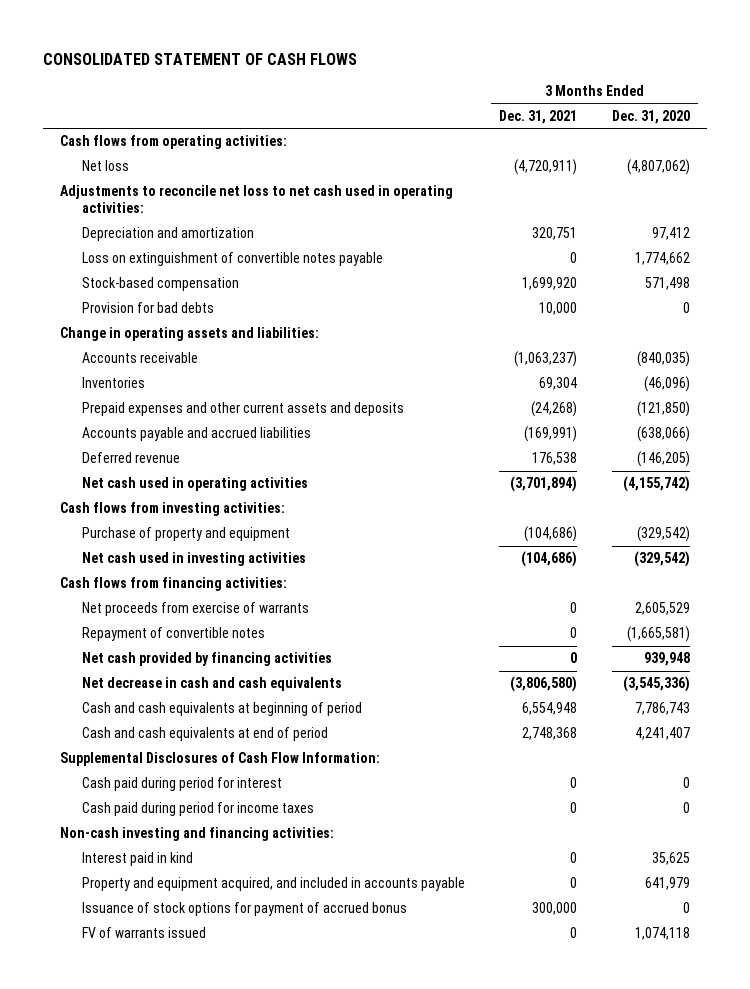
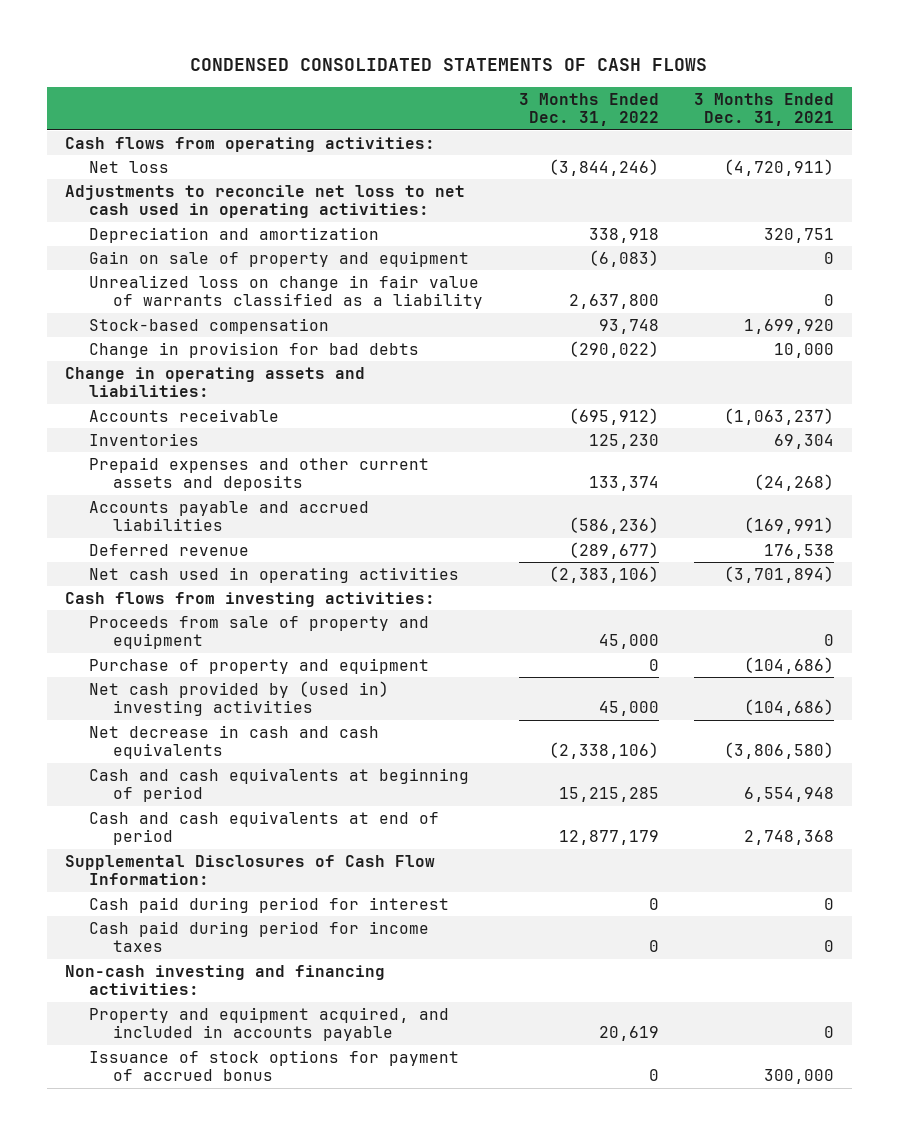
[42,52,357,65] CONSOLIDATED STATEMENT OF CASH FLOWS -> [190,58,708,72] CONDENSED CONSOLIDATED STATEMENTS OF CASH FLOWS
[611,109,690,124] Dec. 31, 2020 -> none
none -> [518,92,659,127] 3 Months Ended Dec. 31, 2022
[81,252,383,267] Loss on extinguishment of convertible notes payable -> none
none -> [88,250,469,267] Gain on sale of property and equipment
none -> [88,274,484,310] Unrealized loss on change in fair value of warrants classified as a liability
[81,302,214,314] Provision for bad debts -> [88,341,419,358] Change in provision for bad debts
none -> [88,615,429,650] Proceeds from sale of property and equipment
[60,577,288,592] Cash flows from financing activities: -> none
[81,602,309,617] Net proceeds from exercise of warrants -> none
[81,627,265,642] Repayment of convertible notes -> none
[81,652,332,667] Net cash provided by financing activities -> none
[81,552,306,567] Net cash used in investing activities -> [88,680,389,717] Net cash provided by (used in) investing activities
[81,852,193,867] Interest paid in kind -> none
[81,927,206,939] FV of warrants issued -> none

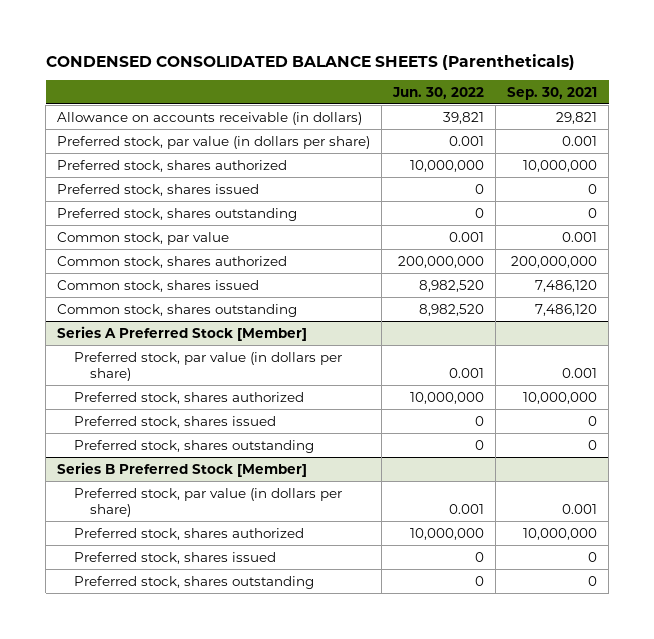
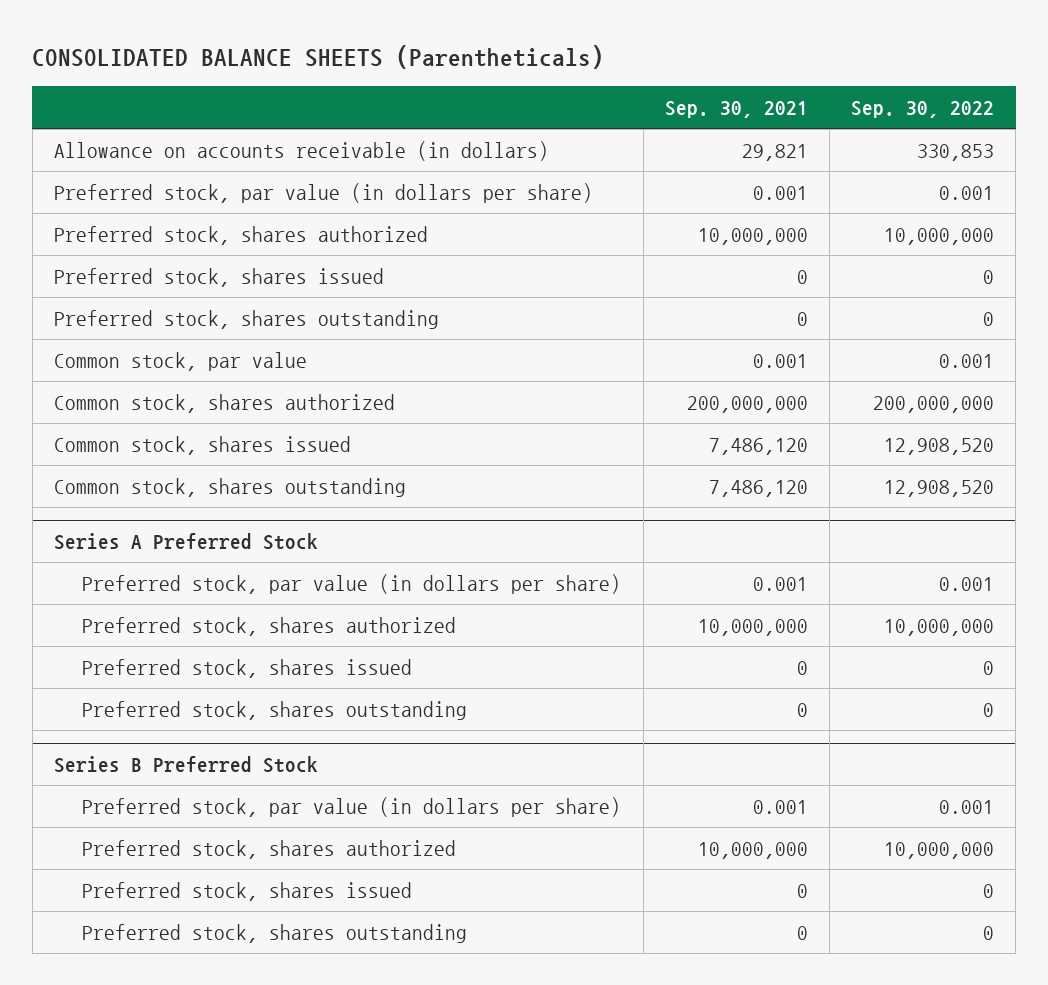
[45,53,575,70] CONDENSED CONSOLIDATED BALANCE SHEETS (Parentheticals) -> [32,45,605,70] CONSOLIDATED BALANCE SHEETS (Parentheticals)
[392,86,485,99] Jun. 30, 2022 -> none
none -> [851,101,995,119] Sep. 30, 2022
[57,325,308,341] Series A Preferred Stock [Member] -> [54,533,319,551] Series A Preferred Stock
[57,461,308,477] Series B Preferred Stock [Member] -> [54,756,319,774] Series B Preferred Stock

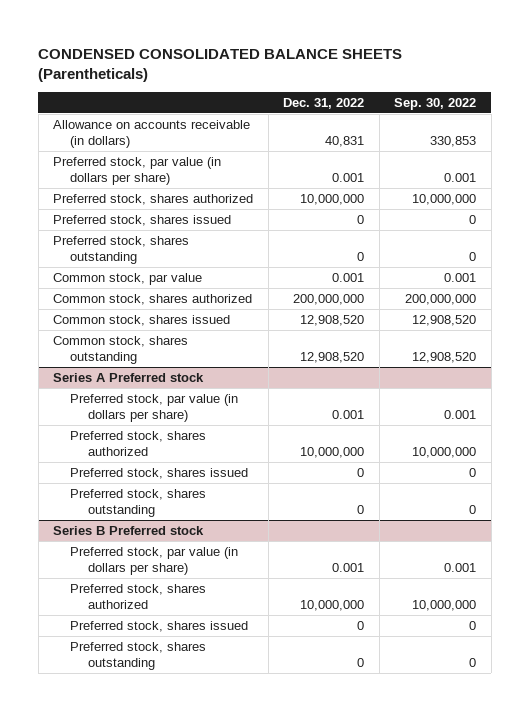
[32,45,605,70] CONSOLIDATED BALANCE SHEETS (Parentheticals) -> [38,48,403,83] CONDENSED CONSOLIDATED BALANCE SHEETS (Parentheticals)
[664,101,808,119] Sep. 30, 2021 -> none
none -> [283,98,365,110] Dec. 31, 2022
[54,533,319,551] Series A Preferred Stock -> [53,372,205,382] Series A Preferred stock
[54,756,319,774] Series B Preferred Stock -> [53,525,205,535] Series B Preferred stock

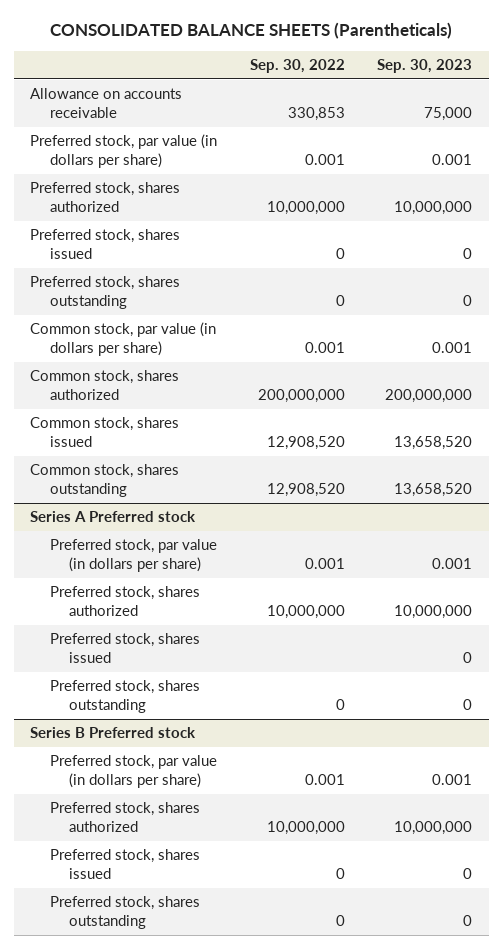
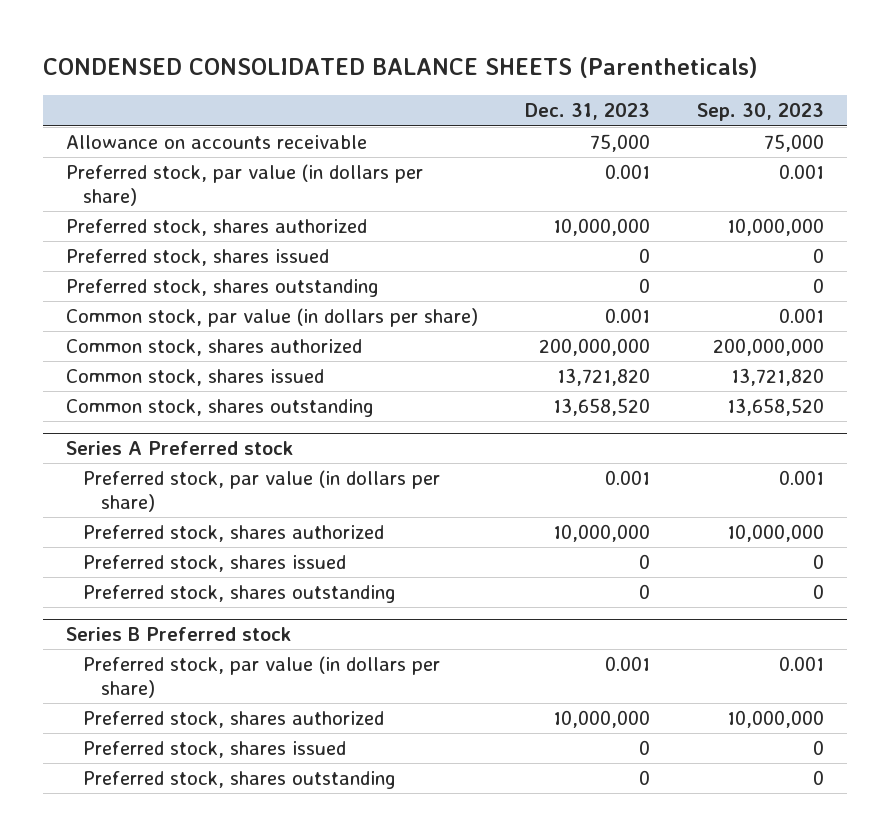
[50,22,453,40] CONSOLIDATED BALANCE SHEETS (Parentheticals) -> [42,56,758,78] CONDENSED CONSOLIDATED BALANCE SHEETS (Parentheticals)
[249,58,345,73] Sep. 30, 2022 -> none
none -> [524,103,650,121] Dec. 31, 2023
[394,435,473,450] 13,658,520 -> [730,368,824,387] 13,721,820

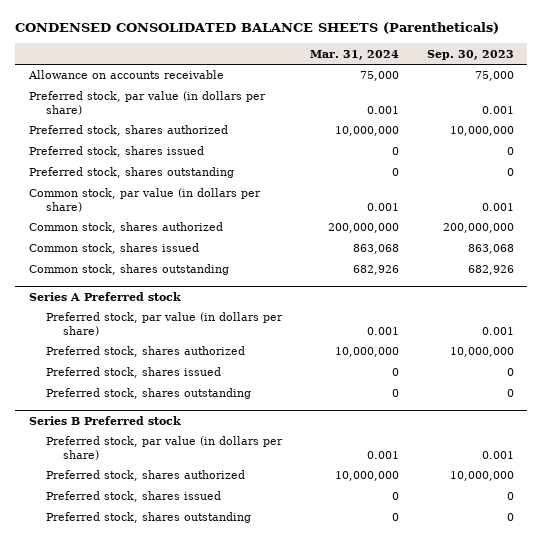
[524,103,650,121] Dec. 31, 2023 -> none
none -> [309,49,399,60] Mar. 31, 2024
[730,368,824,387] 13,721,820 -> [467,244,514,255] 863,068
[726,398,824,417] 13,658,520 -> [467,265,514,276] 682,926

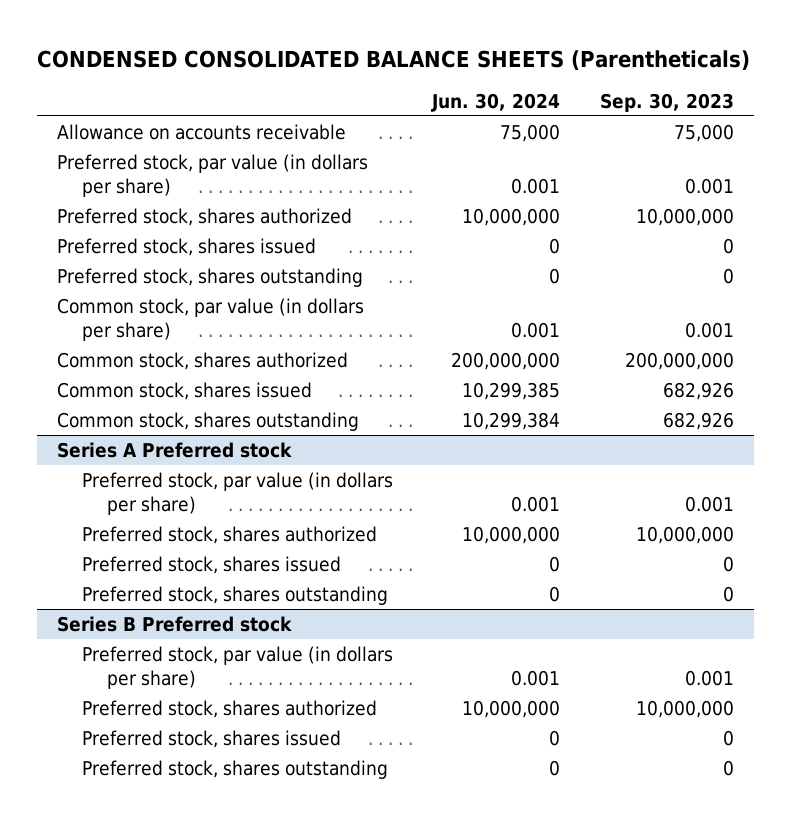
[309,49,399,60] Mar. 31, 2024 -> none
none -> [431,92,561,112] Jun. 30, 2024
[467,244,514,255] 863,068 -> [662,381,734,400] 682,926

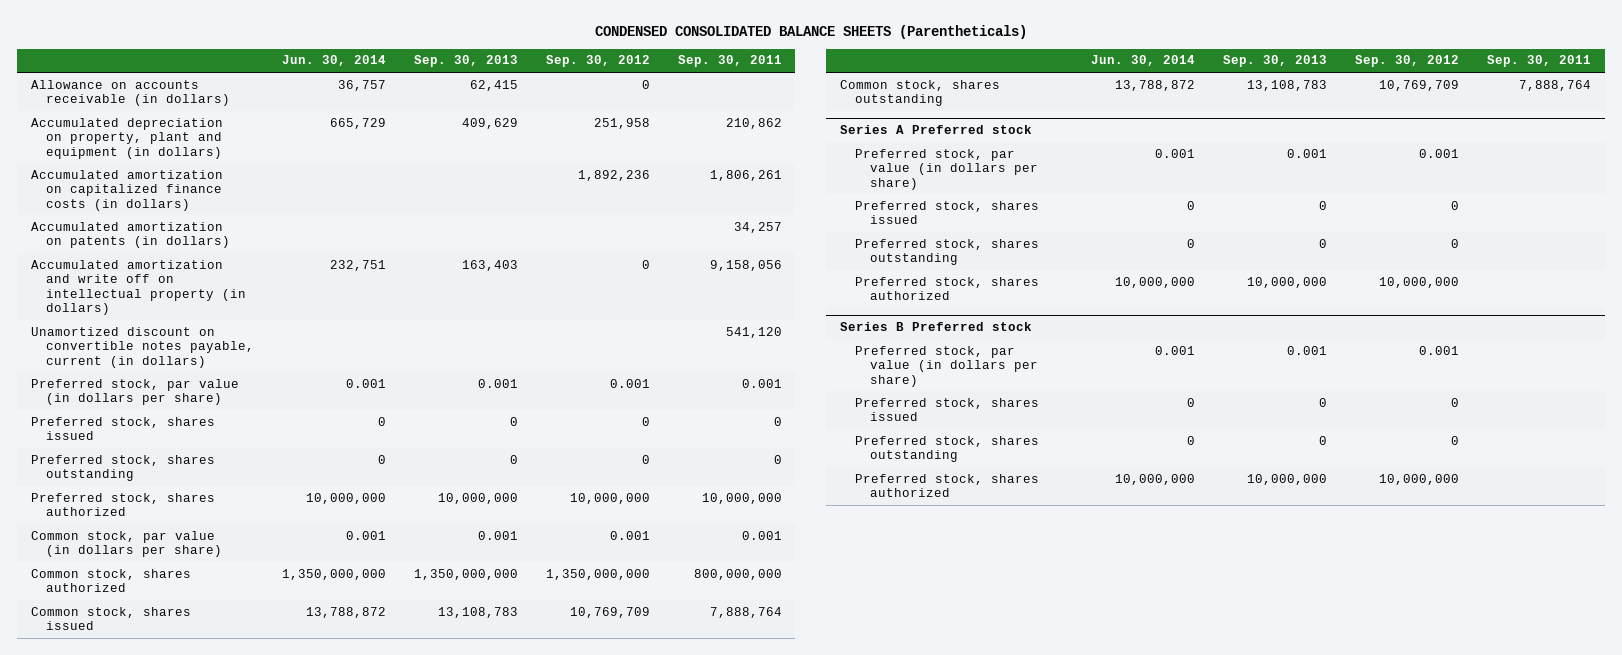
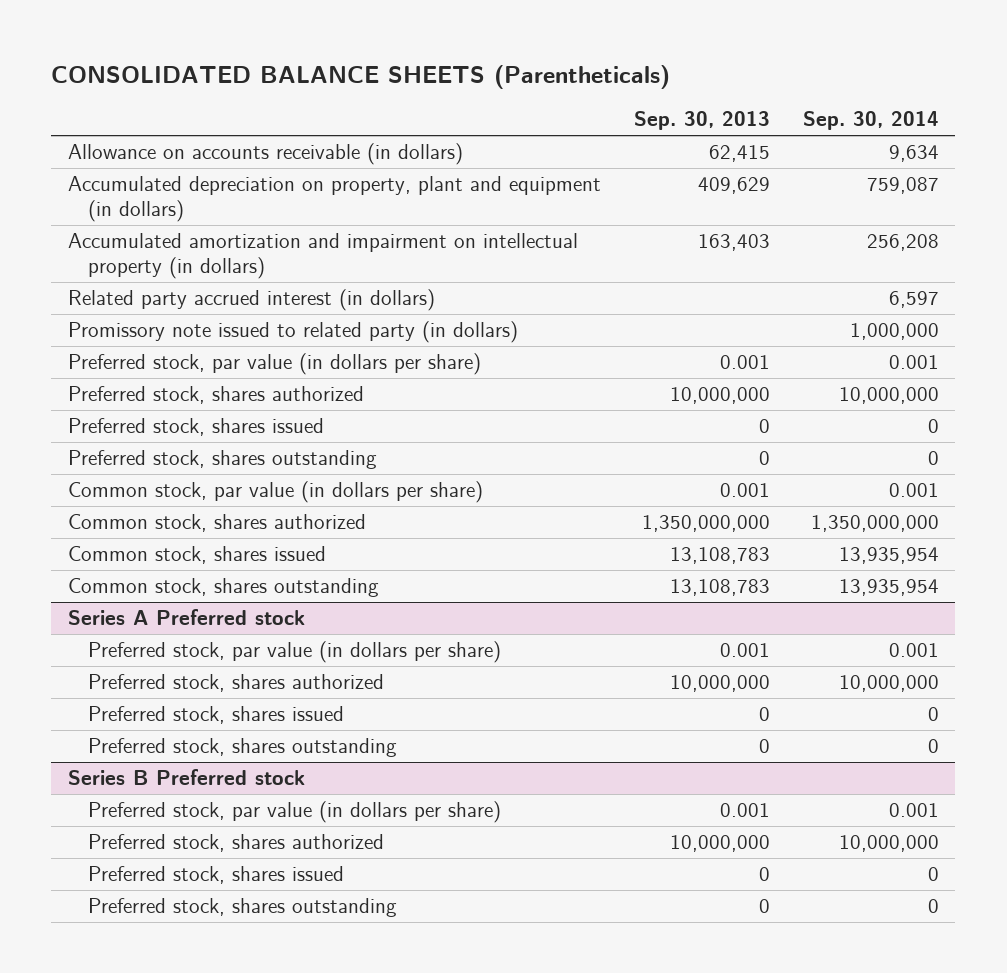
[594,25,1027,40] CONDENSED CONSOLIDATED BALANCE SHEETS (Parentheticals) -> [51,65,671,90] CONSOLIDATED BALANCE SHEETS (Parentheticals)
[281,55,386,67] Jun. 30, 2014 -> none
[545,55,650,68] Sep. 30, 2012 -> none
[677,55,782,68] Sep. 30, 2011 -> none
none -> [802,111,939,131] Sep. 30, 2014
[30,169,223,211] Accumulated amortization on capitalized finance costs (in dollars) -> none
[30,221,230,249] Accumulated amortization on patents (in dollars) -> none
[30,326,254,368] Unamortized discount on convertible notes payable, current (in dollars) -> none
[30,259,246,315] Accumulated amortization and write off on intellectual property (in dollars) -> [67,232,578,280] Accumulated amortization and impairment on intellectual property (in dollars)
none -> [67,288,435,311] Related party accrued interest (in dollars)
none -> [67,320,518,343] Promissory note issued to related party (in dollars)
[30,492,215,517] Preferred stock, shares authorized -> [67,385,364,404] Preferred stock, shares authorized
[855,276,1040,301] Preferred stock, shares authorized -> [88,673,385,692] Preferred stock, shares authorized
[855,473,1040,498] Preferred stock, shares authorized -> [88,833,385,852] Preferred stock, shares authorized

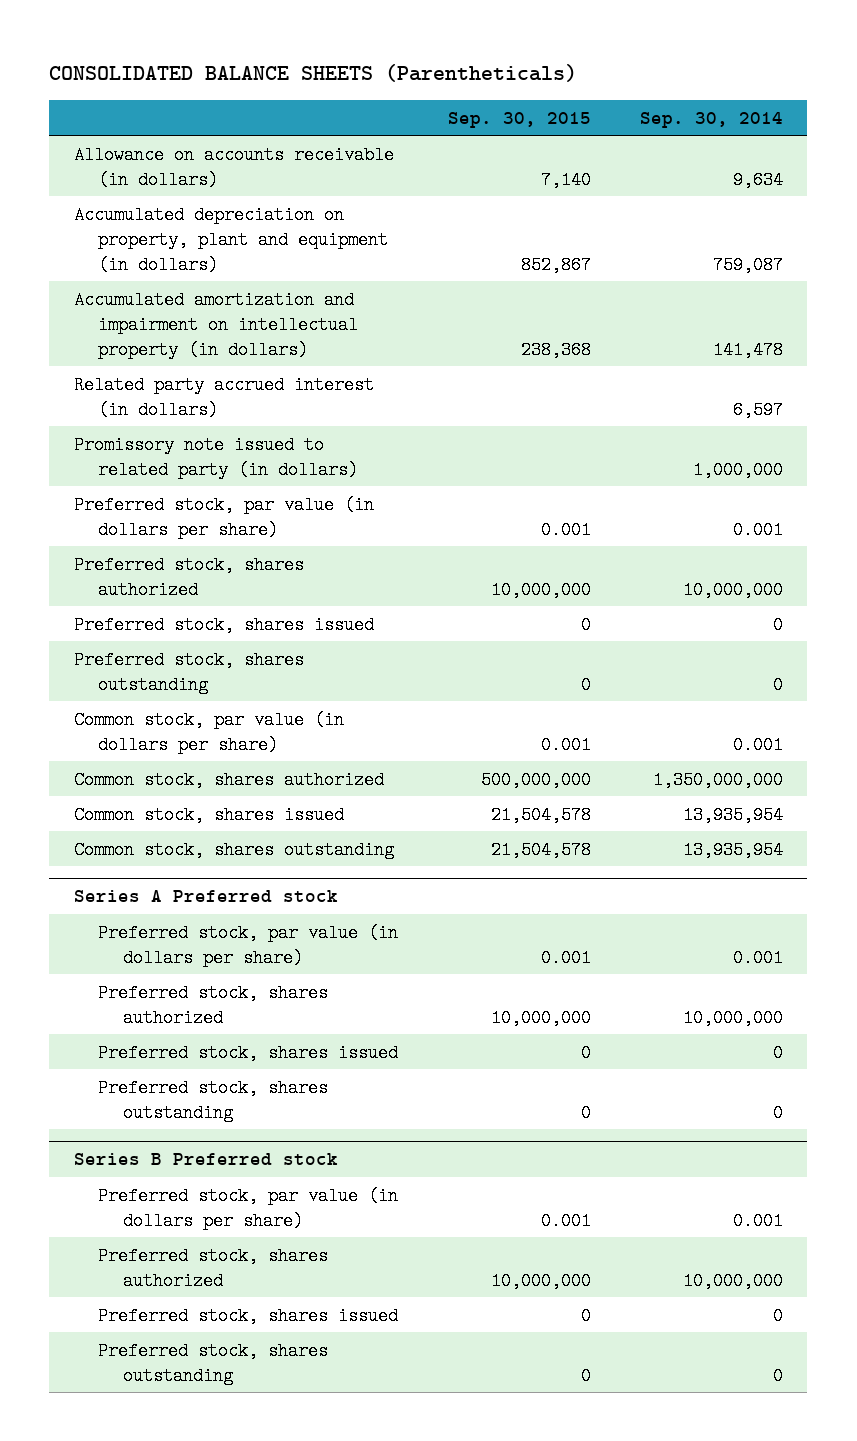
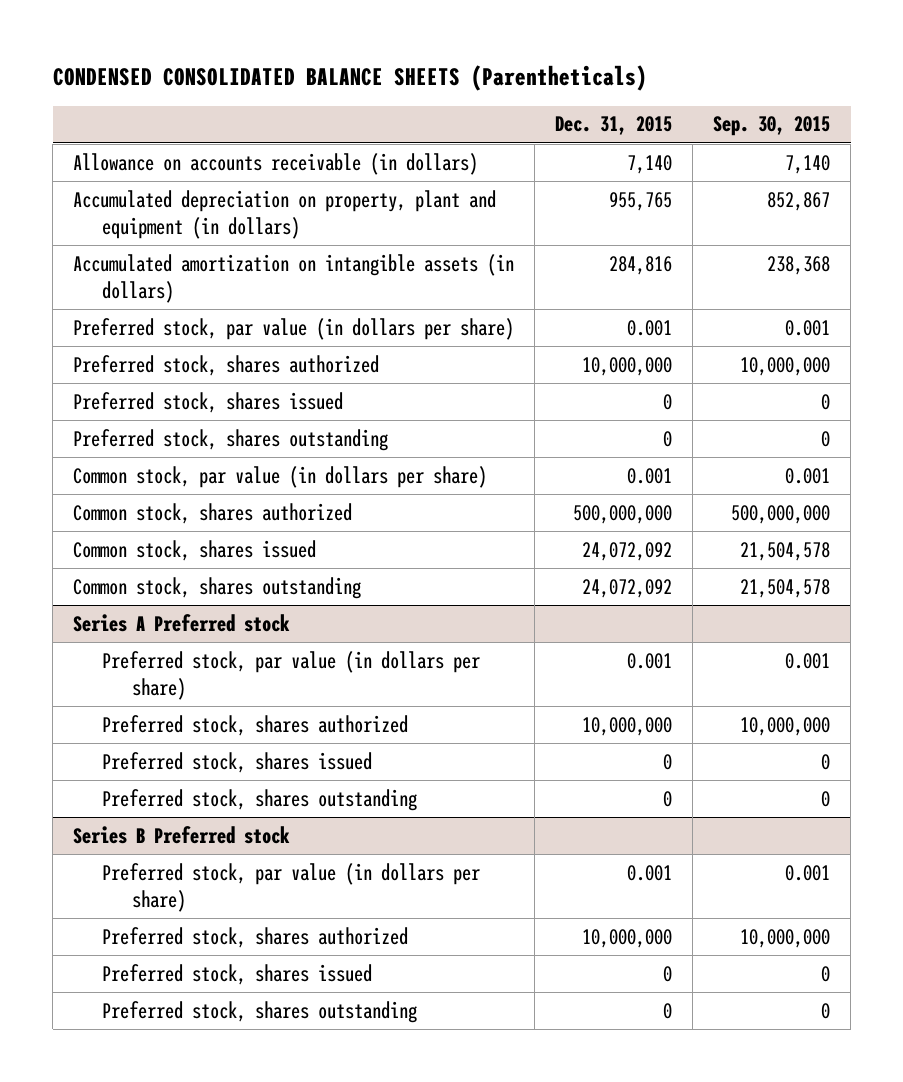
[49,64,578,83] CONSOLIDATED BALANCE SHEETS (Parentheticals) -> [52,64,647,91] CONDENSED CONSOLIDATED BALANCE SHEETS (Parentheticals)
[639,111,783,128] Sep. 30, 2014 -> none
none -> [555,116,673,136] Dec. 31, 2015
[73,375,374,419] Related party accrued interest (in dollars) -> none
[73,435,359,479] Promissory note issued to related party (in dollars) -> none
[73,290,359,360] Accumulated amortization and impairment on intellectual property (in dollars) -> [73,253,515,303] Accumulated amortization on intangible assets (in dollars)

